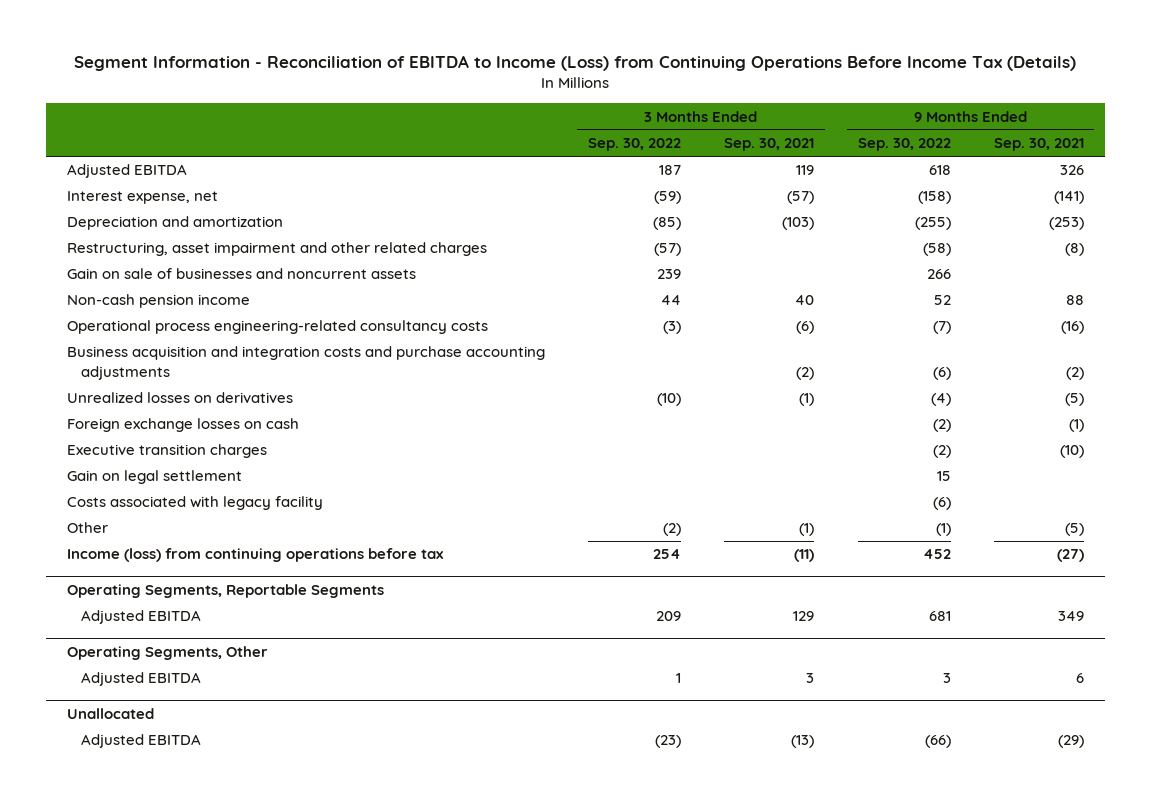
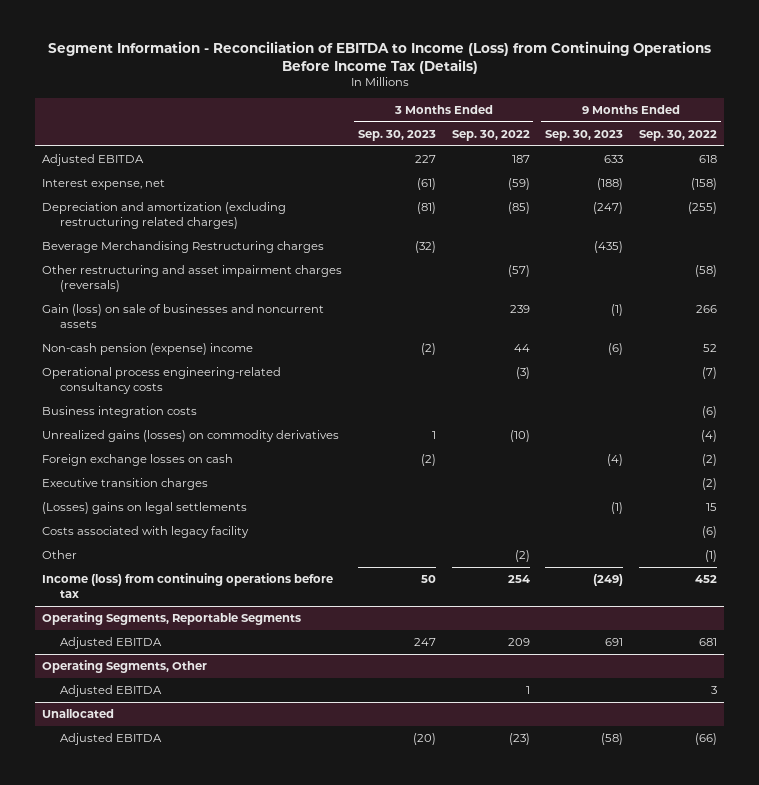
[724,138,815,152] Sep. 30, 2021 -> none
[993,138,1084,152] Sep. 30, 2021 -> none
none -> [357,129,436,141] Sep. 30, 2023
none -> [545,129,624,141] Sep. 30, 2023
[67,216,284,231] Depreciation and amortization -> [42,202,287,229] Depreciation and amortization (excluding restructuring related charges)
none -> [42,241,325,254] Beverage Merchandising Restructuring charges
[67,242,488,257] Restructuring, asset impairment and other related charges -> [42,265,343,292] Other restructuring and asset impairment charges (reversals)
[67,268,417,280] Gain on sale of businesses and noncurrent assets -> [42,304,325,328] Gain (loss) on sale of businesses and noncurrent assets
[67,294,251,309] Non-cash pension income -> [42,343,254,356] Non-cash pension (expense) income
[67,346,546,380] Business acquisition and integration costs and purchase accounting adjustments -> none
none -> [42,406,198,419] Business integration costs
[67,392,294,404] Unrealized losses on derivatives -> [42,430,340,443] Unrealized gains (losses) on commodity derivatives
[67,470,243,485] Gain on legal settlement -> [42,502,248,515] (Losses) gains on legal settlements

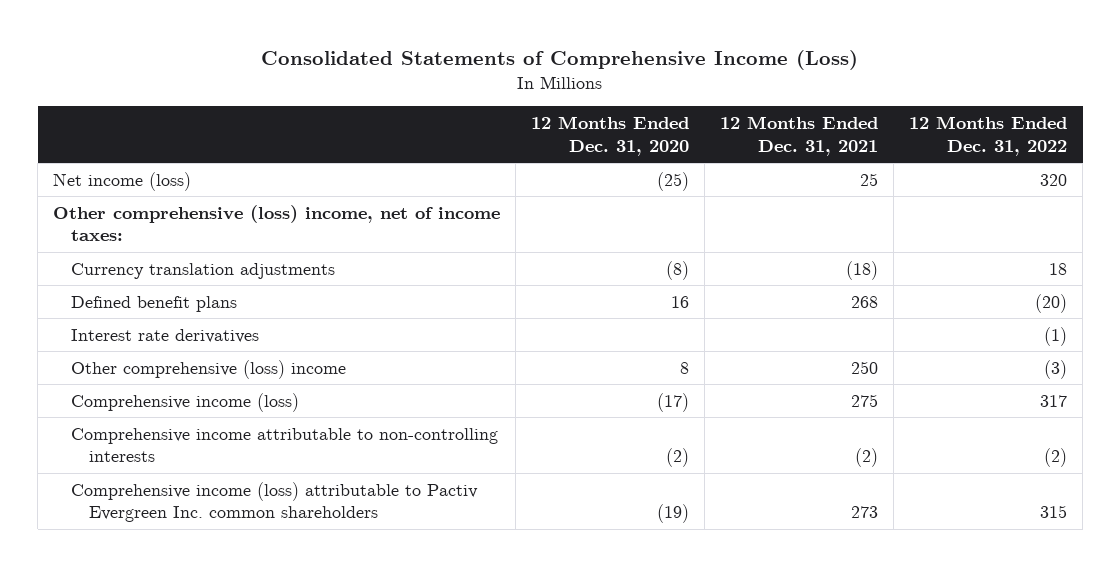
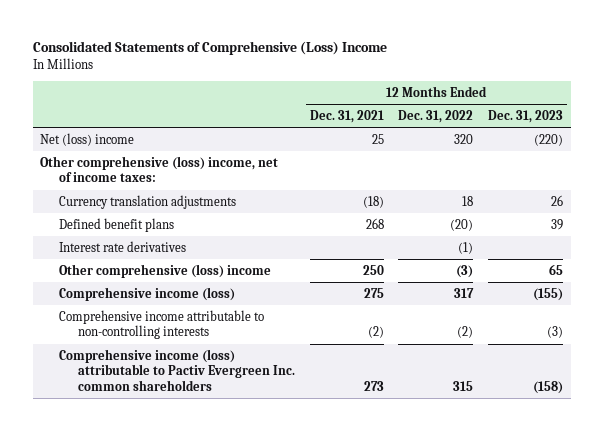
[261,49,859,70] Consolidated Statements of Comprehensive Income (Loss) -> [33,41,388,56] Consolidated Statements of Comprehensive (Loss) Income
[531,115,690,156] 12 Months Ended Dec. 31, 2020 -> none
none -> [488,110,564,124] Dec. 31, 2023
[53,171,192,191] Net income (loss) -> [40,132,135,146] Net (loss) income

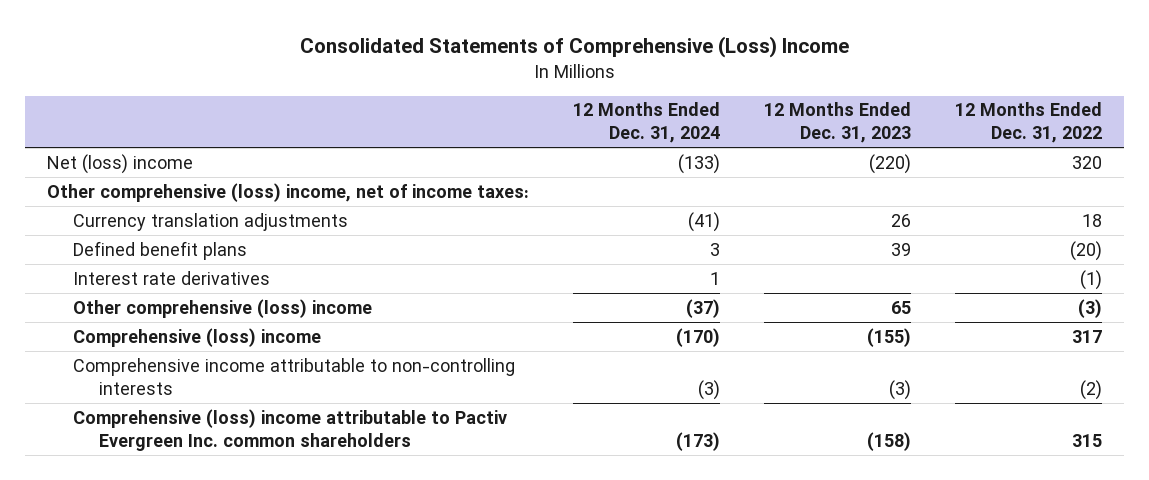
[309,110,384,124] Dec. 31, 2021 -> none
none -> [573,102,721,144] 12 Months Ended Dec. 31, 2024
[59,286,236,301] Comprehensive income (loss) -> [73,327,322,347] Comprehensive (loss) income
[59,348,295,391] Comprehensive income (loss) attributable to Pactiv Evergreen Inc. common shareholders -> [73,408,508,451] Comprehensive (loss) income attributable to Pactiv Evergreen Inc. common shareholders

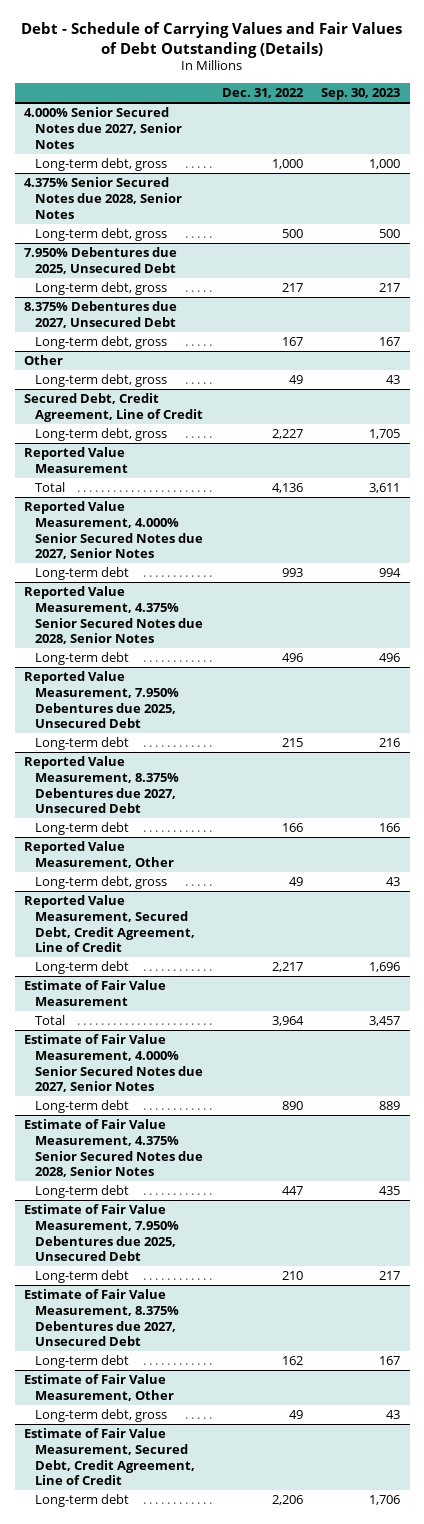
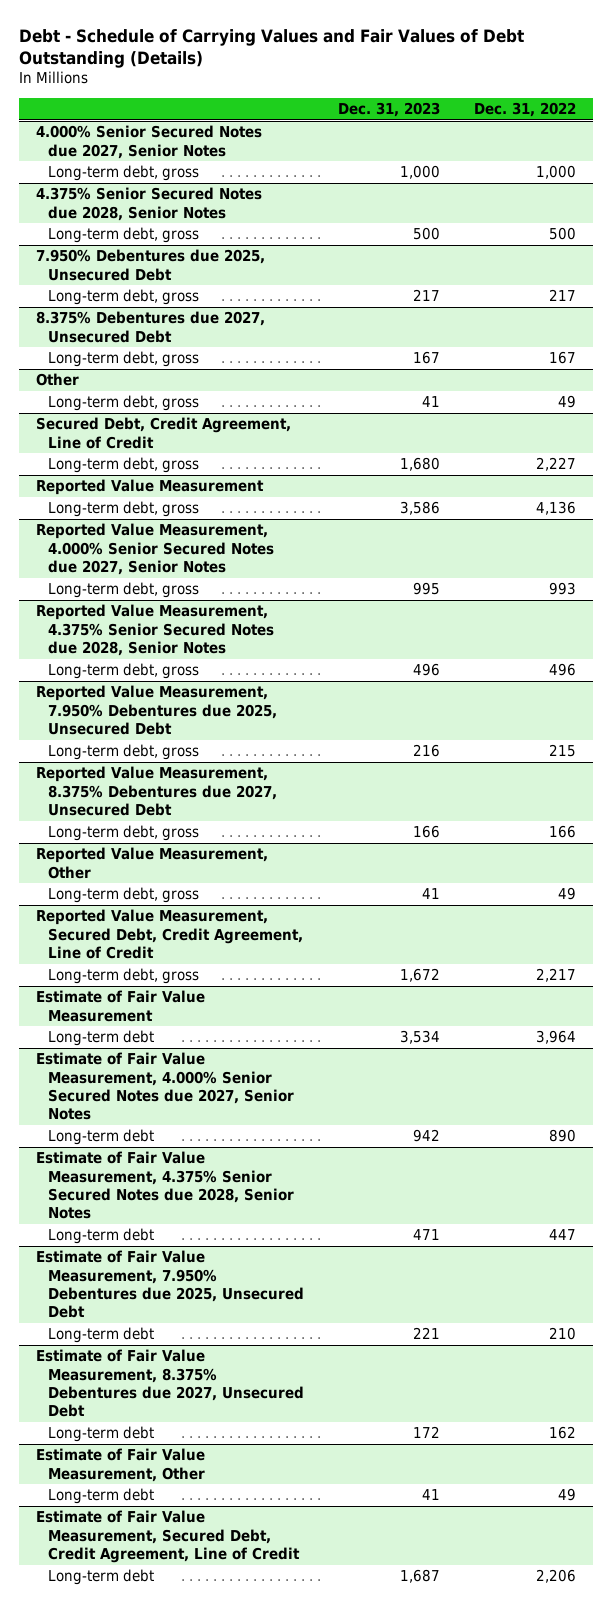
[321,88,401,101] Sep. 30, 2023 -> none
none -> [337,101,440,117] Dec. 31, 2023
[34,482,65,493] Total -> [47,501,199,518] Long-term debt, gross
[34,567,129,581] Long-term debt -> [47,582,199,599] Long-term debt, gross
[34,652,129,666] Long-term debt -> [47,663,199,680] Long-term debt, gross
[34,737,129,751] Long-term debt -> [47,744,199,761] Long-term debt, gross
[34,822,129,836] Long-term debt -> [47,825,199,842] Long-term debt, gross
[34,961,129,975] Long-term debt -> [47,968,199,985] Long-term debt, gross
[34,1015,65,1026] Total -> [47,1030,154,1047] Long-term debt
[34,1409,167,1423] Long-term debt, gross -> [47,1488,154,1505] Long-term debt

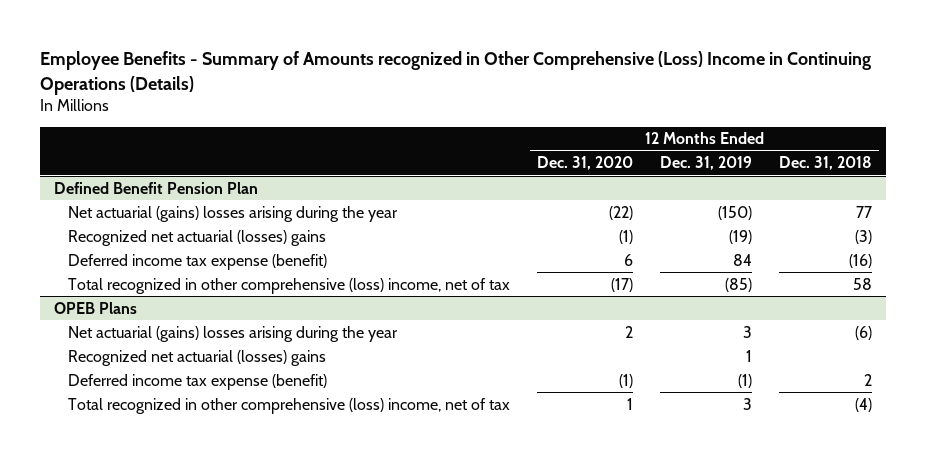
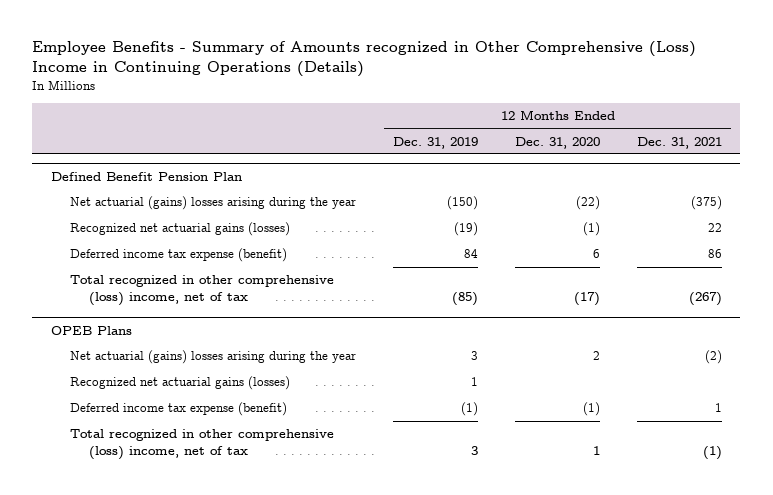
[779,156,873,171] Dec. 31, 2018 -> none
none -> [636,136,722,149] Dec. 31, 2021
[67,229,326,246] Recognized net actuarial (losses) gains -> [70,222,291,237] Recognized net actuarial gains (losses)
[67,349,326,366] Recognized net actuarial (losses) gains -> [70,376,291,391] Recognized net actuarial gains (losses)

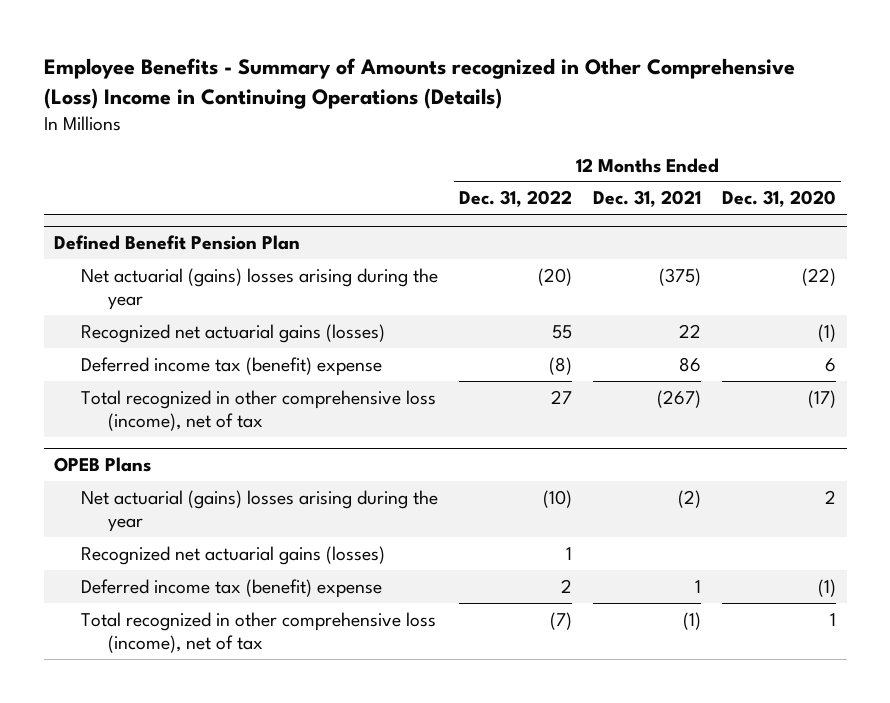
[393,136,479,149] Dec. 31, 2019 -> none
none -> [459,190,573,208] Dec. 31, 2022
[70,248,288,263] Deferred income tax expense (benefit) -> [81,356,383,376] Deferred income tax (benefit) expense
[70,275,335,307] Total recognized in other comprehensive (loss) income, net of tax -> [81,389,437,431] Total recognized in other comprehensive loss (income), net of tax
[70,402,288,417] Deferred income tax expense (benefit) -> [81,578,383,598] Deferred income tax (benefit) expense
[70,429,335,461] Total recognized in other comprehensive (loss) income, net of tax -> [81,611,437,653] Total recognized in other comprehensive loss (income), net of tax

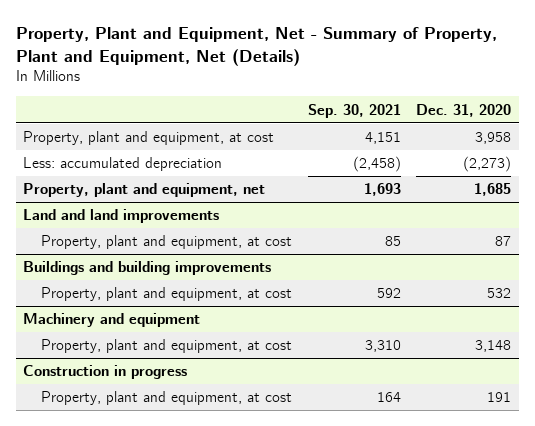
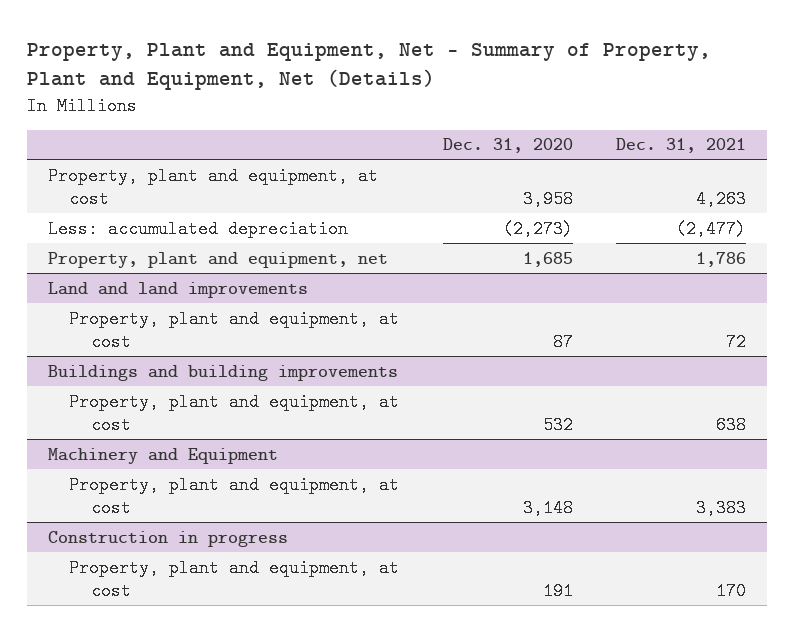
[307,103,401,118] Sep. 30, 2021 -> none
none -> [615,138,746,154] Dec. 31, 2021
[23,313,201,328] Machinery and equipment -> [48,447,279,464] Machinery and Equipment

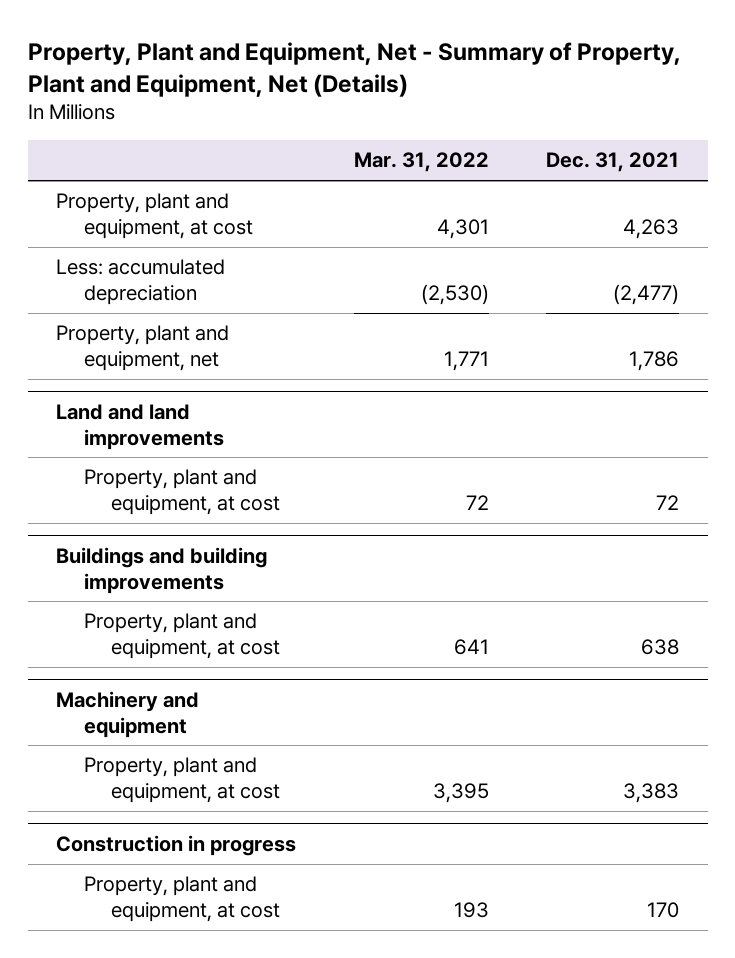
[442,138,573,154] Dec. 31, 2020 -> none
none -> [353,152,489,173] Mar. 31, 2022
[48,447,279,464] Machinery and Equipment -> [56,691,200,738] Machinery and equipment

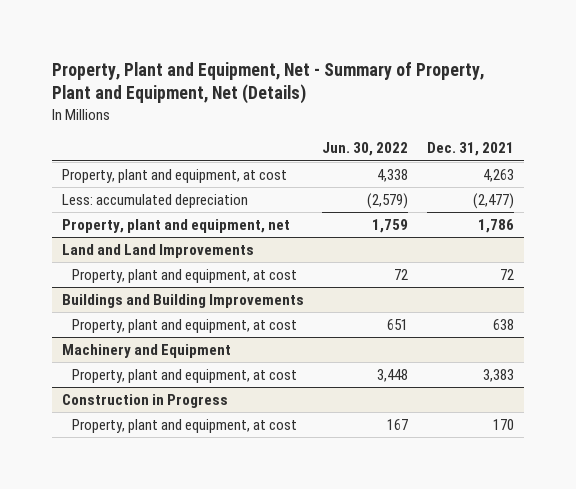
[353,152,489,173] Mar. 31, 2022 -> none
none -> [322,142,409,157] Jun. 30, 2022
[56,404,224,450] Land and land improvements -> [61,244,254,259] Land and Land Improvements
[56,547,268,594] Buildings and building improvements -> [61,294,304,309] Buildings and Building Improvements
[56,691,200,738] Machinery and equipment -> [61,344,231,359] Machinery and Equipment
[56,835,297,857] Construction in progress -> [61,394,228,409] Construction in Progress

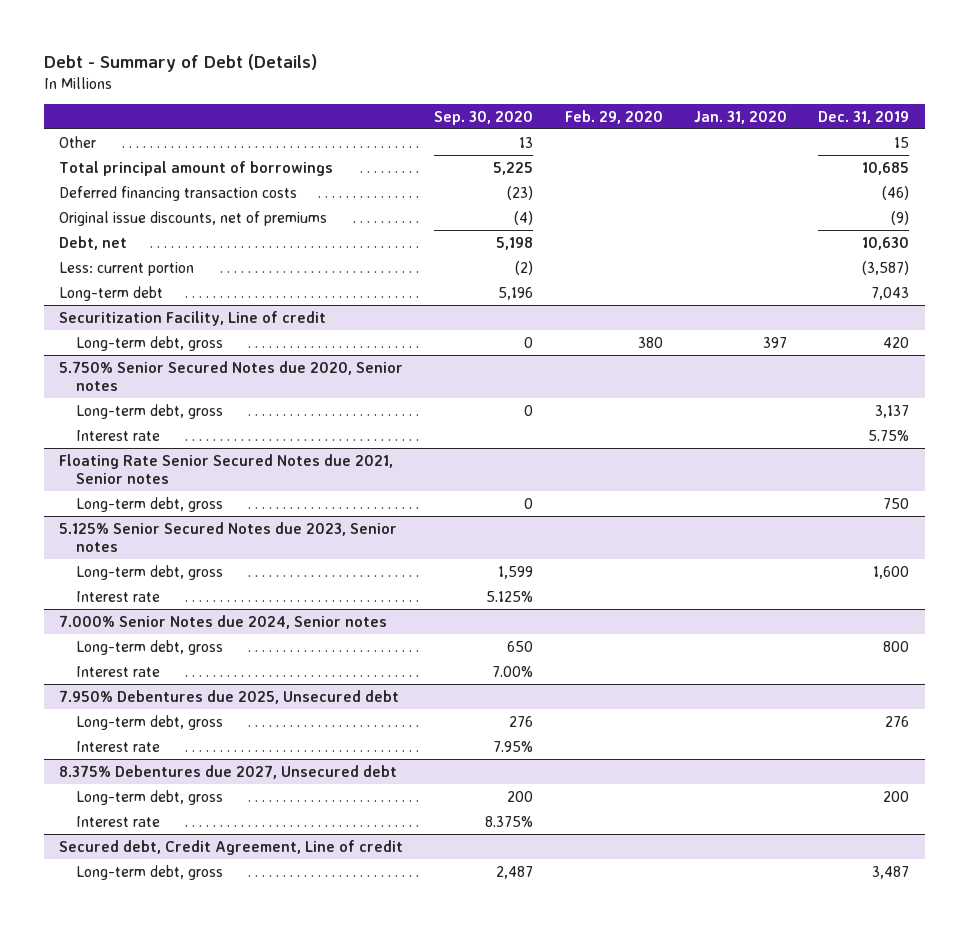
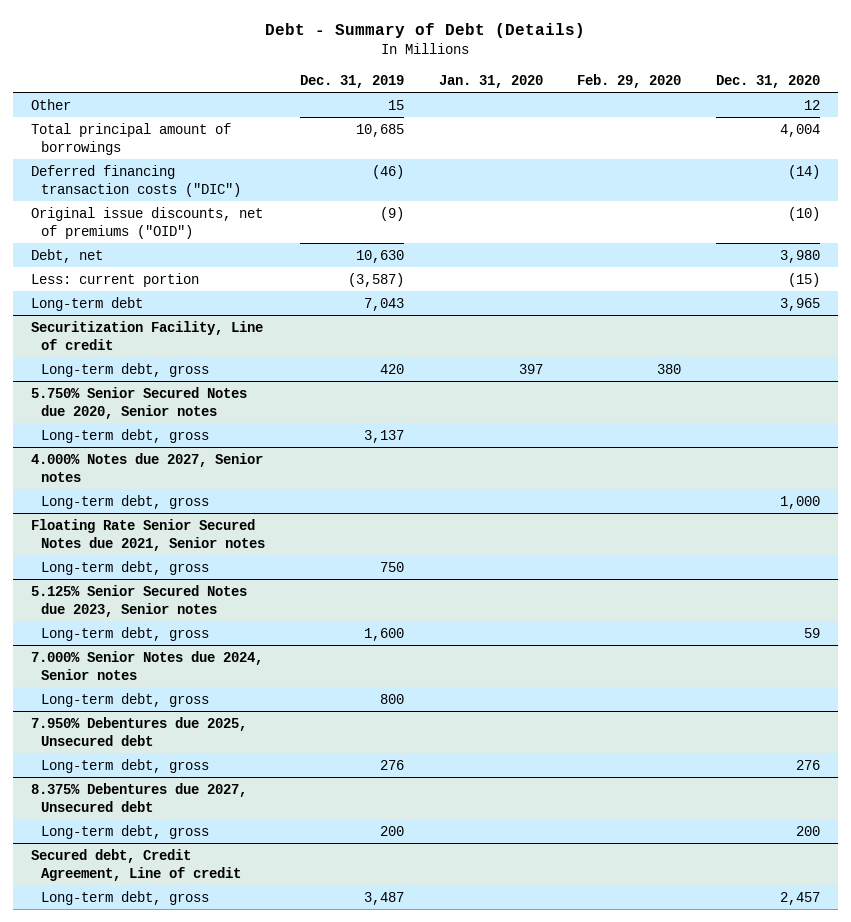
[434,110,534,125] Sep. 30, 2020 -> none
none -> [716,74,821,88] Dec. 31, 2020
[59,185,298,201] Deferred financing transaction costs -> [30,164,241,197] Deferred financing transaction costs ("DIC")
[59,210,328,226] Original issue discounts, net of premiums -> [30,206,263,239] Original issue discounts, net of premiums ("OID")
[75,429,160,441] Interest rate -> none
none -> [30,452,263,482] 4.000% Notes due 2027, Senior notes
none -> [40,494,209,509] Long-term debt, gross
[75,590,160,602] Interest rate -> none
[75,665,160,677] Interest rate -> none
[75,740,160,752] Interest rate -> none
[75,815,160,827] Interest rate -> none

